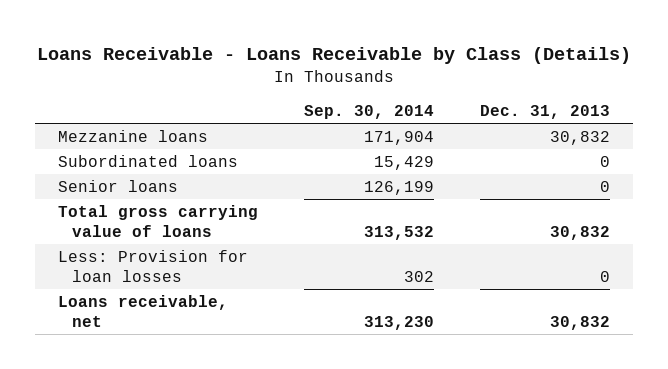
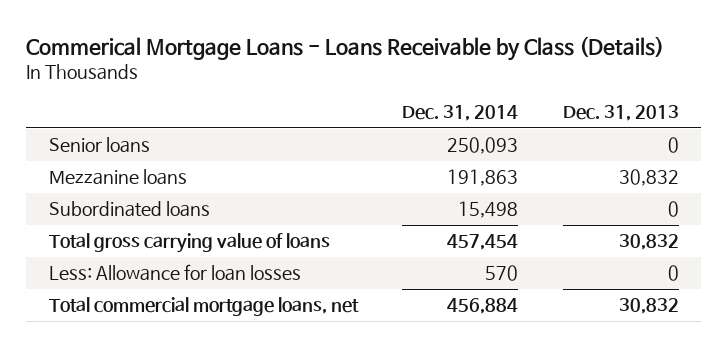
[36,46,631,64] Loans Receivable - Loans Receivable by Class (Details) -> [26,36,665,62] Commerical Mortgage Loans - Loans Receivable by Class (Details)
[303,104,434,119] Sep. 30, 2014 -> none
none -> [402,105,519,122] Dec. 31, 2014
[57,179,178,192] Senior loans -> [48,137,150,154] Senior loans
[57,249,248,282] Less: Provision for loan losses -> [48,264,301,282] Less: Allowance for loan losses
[57,294,228,327] Loans receivable, net -> [48,297,359,317] Total commercial mortgage loans, net

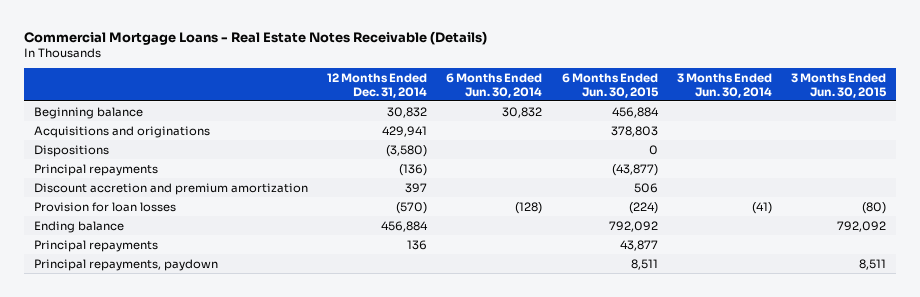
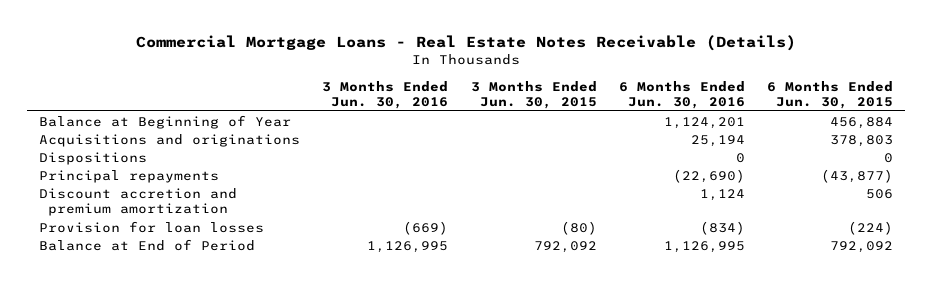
[327,72,428,98] 12 Months Ended Dec. 31, 2014 -> none
[446,72,543,98] 6 Months Ended Jun. 30, 2014 -> none
[676,72,772,98] 3 Months Ended Jun. 30, 2014 -> none
none -> [322,80,449,109] 3 Months Ended Jun. 30, 2016
none -> [618,80,745,109] 6 Months Ended Jun. 30, 2016
[33,106,143,119] Beginning balance -> [38,114,291,129] Balance at Beginning of Year
[33,239,158,252] Principal repayments -> none
[33,258,218,271] Principal repayments, paydown -> none
[33,220,124,233] Ending balance -> [38,238,255,251] Balance at End of Period

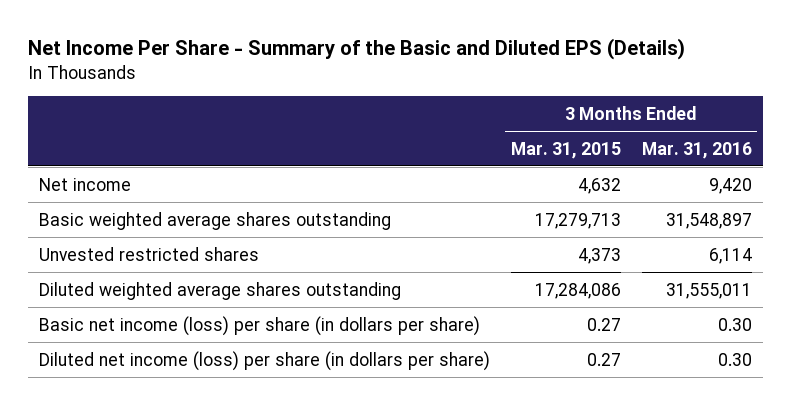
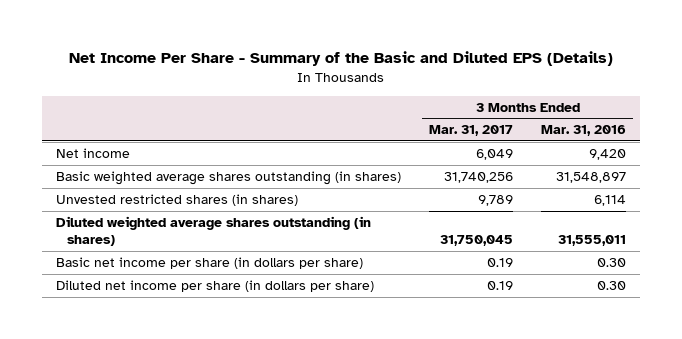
[510,141,621,159] Mar. 31, 2015 -> none
none -> [429,125,514,137] Mar. 31, 2017
[38,211,391,230] Basic weighted average shares outstanding -> [56,170,402,185] Basic weighted average shares outstanding (in shares)
[38,246,259,261] Unvested restricted shares -> [56,193,299,206] Unvested restricted shares (in shares)
[38,281,401,300] Diluted weighted average shares outstanding -> [56,215,372,246] Diluted weighted average shares outstanding (in shares)
[38,315,480,336] Basic net income (loss) per share (in dollars per share) -> [56,256,364,269] Basic net income per share (in dollars per share)
[38,350,490,371] Diluted net income (loss) per share (in dollars per share) -> [56,279,375,292] Diluted net income per share (in dollars per share)

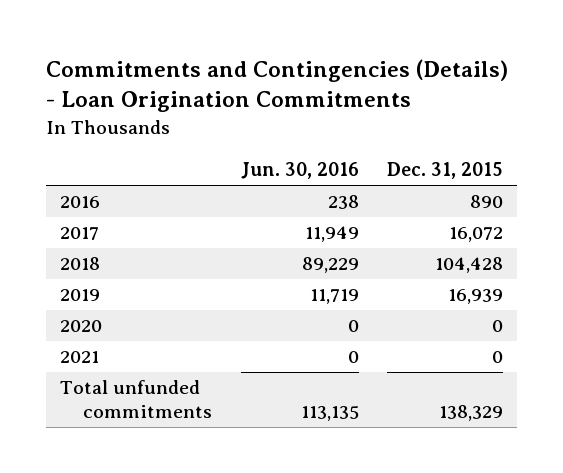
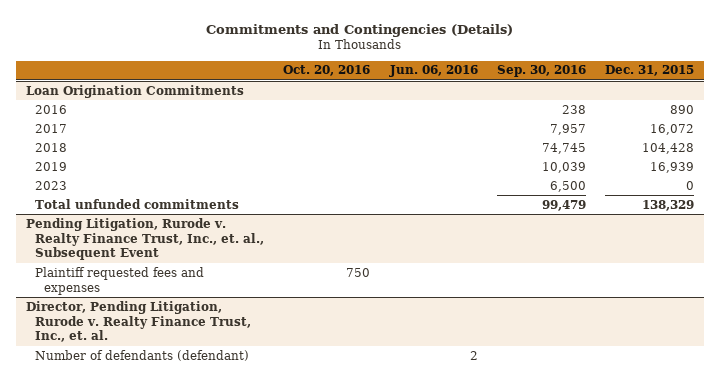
[46,58,509,113] Commitments and Contingencies (Details) - Loan Origination Commitments -> [205,23,513,37] Commitments and Contingencies (Details)
[240,162,359,180] Jun. 30, 2016 -> none
none -> [283,65,371,77] Oct. 20, 2016
none -> [388,65,478,78] Jun. 06, 2016
none -> [497,65,587,78] Sep. 30, 2016
none -> [25,84,244,98] Loan Origination Commitments
[60,320,103,333] 2020 -> none
[60,351,100,364] 2021 -> [34,180,67,190] 2023
none -> [25,217,264,261] Pending Litigation, Rurode v. Realty Finance Trust, Inc., et. al., Subsequent Event
none -> [34,266,204,295] Plaintiff requested fees and expenses
none -> [25,300,251,343] Director, Pending Litigation, Rurode v. Realty Finance Trust, Inc., et. al.
none -> [34,349,249,361] Number of defendants (defendant)

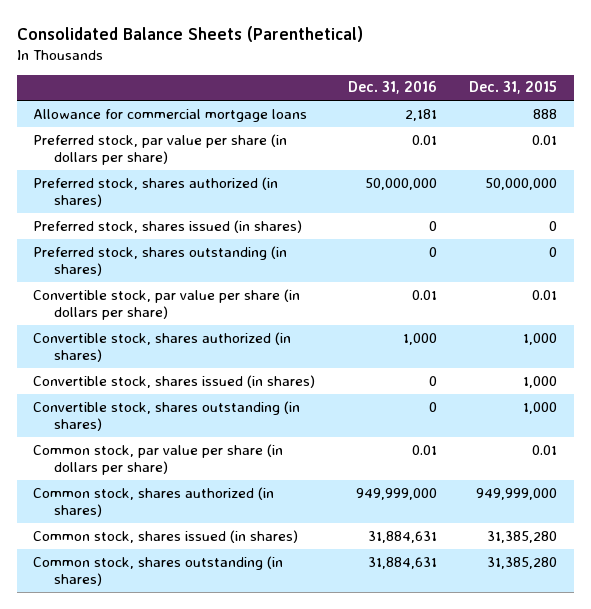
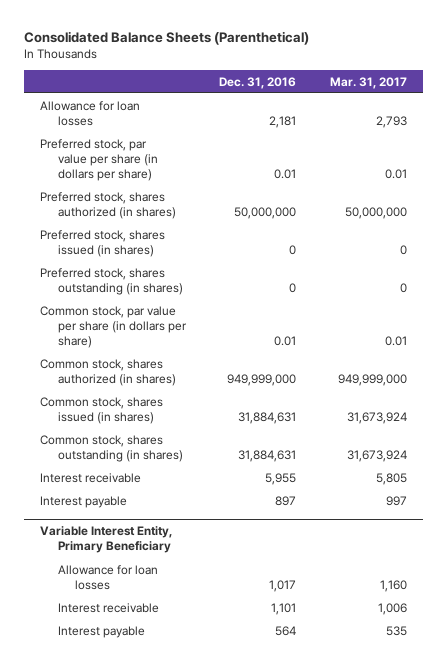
[469,81,558,95] Dec. 31, 2015 -> none
none -> [329,76,407,89] Mar. 31, 2017
[33,108,308,122] Allowance for commercial mortgage loans -> [40,100,141,126] Allowance for loan losses
[33,288,301,321] Convertible stock, par value per share (in dollars per share) -> none
[33,331,292,363] Convertible stock, shares authorized (in shares) -> none
[33,374,316,388] Convertible stock, shares issued (in shares) -> none
[33,400,301,432] Convertible stock, shares outstanding (in shares) -> none
none -> [40,472,142,483] Interest receivable
none -> [40,495,128,508] Interest payable
none -> [40,526,173,554] Variable Interest Entity, Primary Beneficiary
none -> [57,564,158,590] Allowance for loan losses
none -> [57,602,159,613] Interest receivable
none -> [57,625,145,638] Interest payable

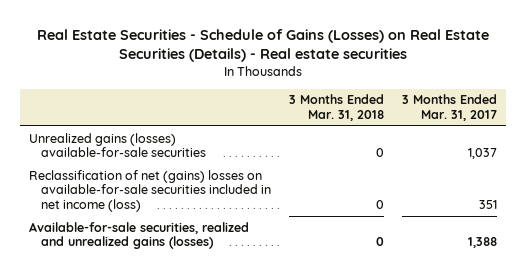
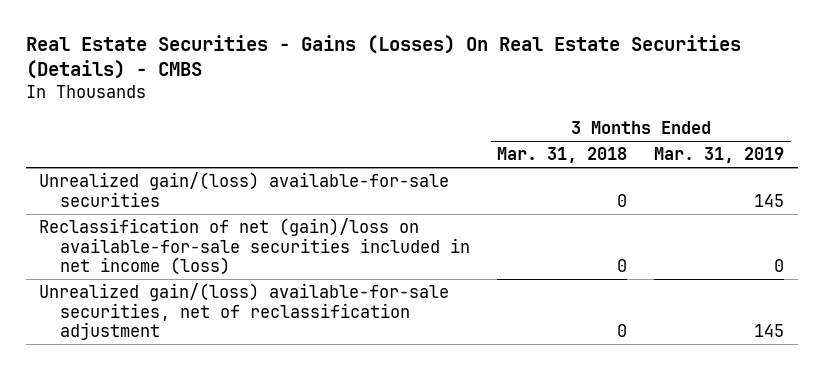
[37,28,490,63] Real Estate Securities - Schedule of Gains (Losses) on Real Estate Securities (Details) - Real estate securities -> [25,35,741,80] Real Estate Securities - Gains (Losses) On Real Estate Securities (Details) - CMBS
[402,94,498,122] 3 Months Ended Mar. 31, 2017 -> none
none -> [654,147,785,164] Mar. 31, 2019
[29,132,207,158] Unrealized gains (losses) available-for-sale securities -> [39,172,450,207] Unrealized gain/(loss) available-for-sale securities
[29,169,272,213] Reclassification of net (gains) losses on available-for-sale securities included in net income (loss) -> [39,218,471,276] Reclassification of net (gain)/loss on available-for-sale securities included in net income (loss)
[29,221,250,250] Available-for-sale securities, realized and unrealized gains (losses) -> [39,283,450,341] Unrealized gain/(loss) available-for-sale securities, net of reclassification adjustment

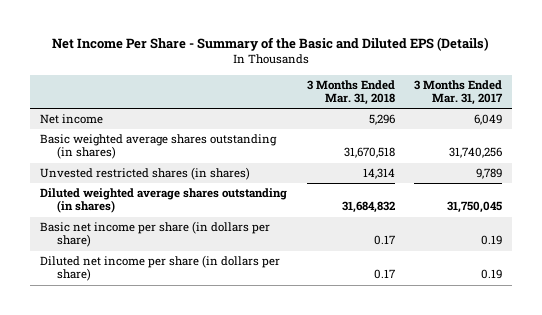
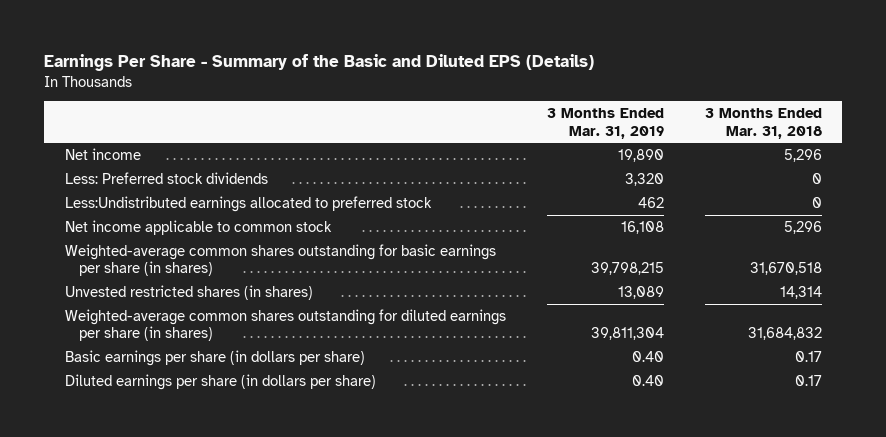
[52,37,490,52] Net Income Per Share - Summary of the Basic and Diluted EPS (Details) -> [44,53,595,71] Earnings Per Share - Summary of the Basic and Diluted EPS (Details)
[413,79,503,106] 3 Months Ended Mar. 31, 2017 -> none
none -> [546,108,664,139] 3 Months Ended Mar. 31, 2019
none -> [64,171,268,184] Less: Preferred stock dividends
none -> [64,195,432,212] Less:Undistributed earnings allocated to preferred stock
none -> [64,219,332,235] Net income applicable to common stock
[40,134,278,160] Basic weighted average shares outstanding (in shares) -> [64,243,496,277] Weighted-average common shares outstanding for basic earnings per share (in shares)
[40,188,288,214] Diluted weighted average shares outstanding (in shares) -> [64,308,506,342] Weighted-average common shares outstanding for diluted earnings per share (in shares)
[40,221,271,248] Basic net income per share (in dollars per share) -> [64,349,365,366] Basic earnings per share (in dollars per share)
[40,255,281,282] Diluted net income per share (in dollars per share) -> [64,373,376,390] Diluted earnings per share (in dollars per share)

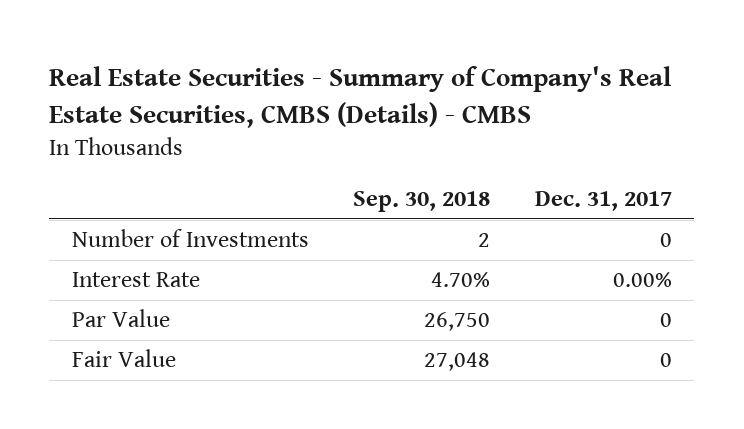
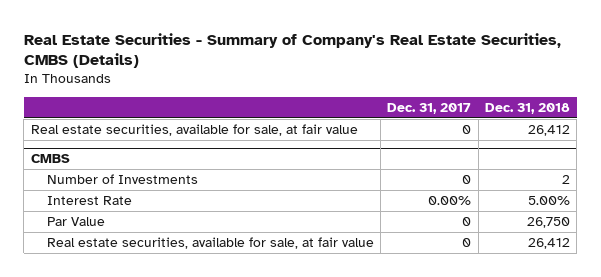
[49,66,672,129] Real Estate Securities - Summary of Company's Real Estate Securities, CMBS (Details) - CMBS -> [23,32,561,69] Real Estate Securities - Summary of Company's Real Estate Securities, CMBS (Details)
[353,190,491,212] Sep. 30, 2018 -> none
none -> [485,102,571,114] Dec. 31, 2018
none -> [30,123,358,136] Real estate securities, available for sale, at fair value
none -> [30,153,70,163] CMBS
[71,349,176,368] Fair Value -> [46,236,374,249] Real estate securities, available for sale, at fair value

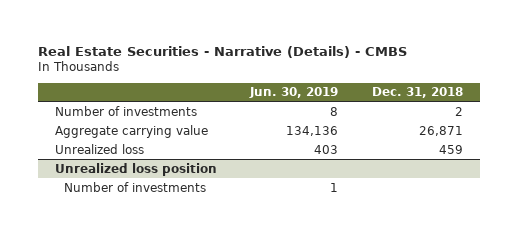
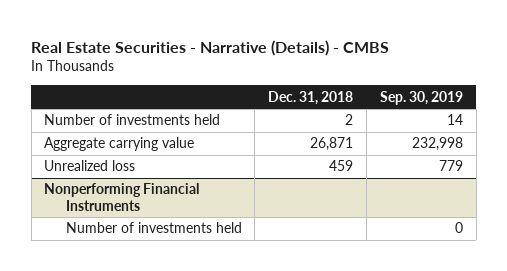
[249,87,339,99] Jun. 30, 2019 -> none
none -> [379,90,463,105] Sep. 30, 2019
[54,105,197,116] Number of investments -> [44,114,221,126] Number of investments held
[54,162,217,176] Unrealized loss position -> none
none -> [44,183,200,211] Nonperforming Financial Instruments
[63,181,206,192] Number of investments -> [65,222,242,234] Number of investments held

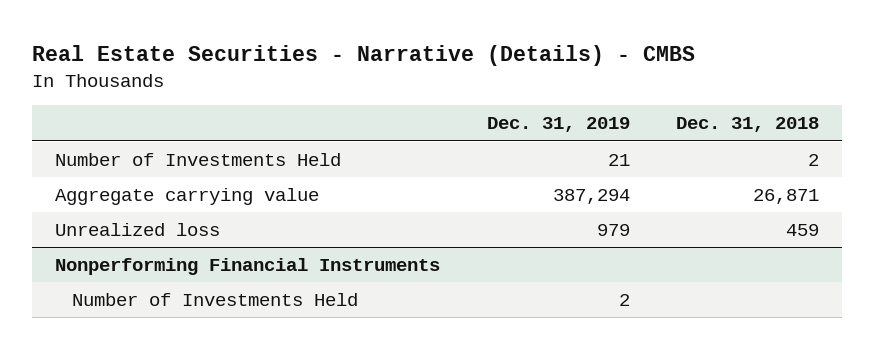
[379,90,463,105] Sep. 30, 2019 -> none
none -> [486,117,630,133] Dec. 31, 2019
[44,114,221,126] Number of investments held -> [54,152,341,166] Number of Investments Held
[65,222,242,234] Number of investments held -> [72,292,359,306] Number of Investments Held

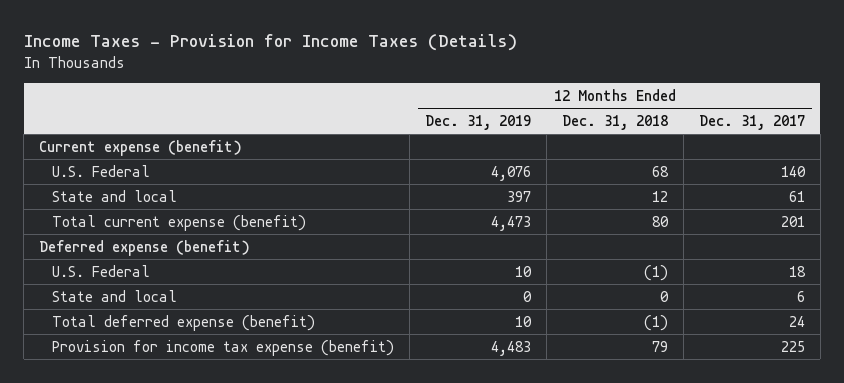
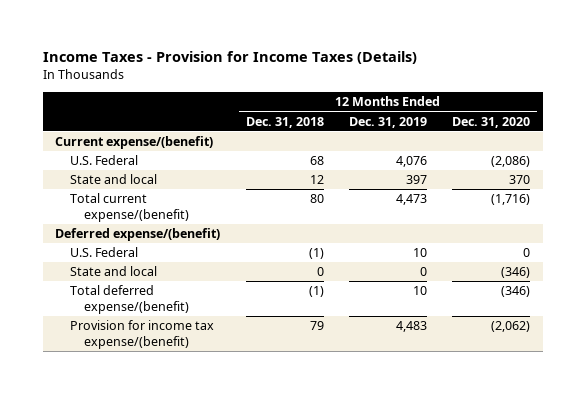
[698,114,805,130] Dec. 31, 2017 -> none
none -> [452,116,531,128] Dec. 31, 2020
[39,139,243,156] Current expense (benefit) -> [55,136,214,150] Current expense/(benefit)
[52,214,307,231] Total current expense (benefit) -> [69,193,190,223] Total current expense/(benefit)
[39,239,251,256] Deferred expense (benefit) -> [55,228,221,242] Deferred expense/(benefit)
[52,314,316,331] Total deferred expense (benefit) -> [69,285,190,315] Total deferred expense/(benefit)
[52,339,395,356] Provision for income tax expense (benefit) -> [69,320,214,350] Provision for income tax expense/(benefit)

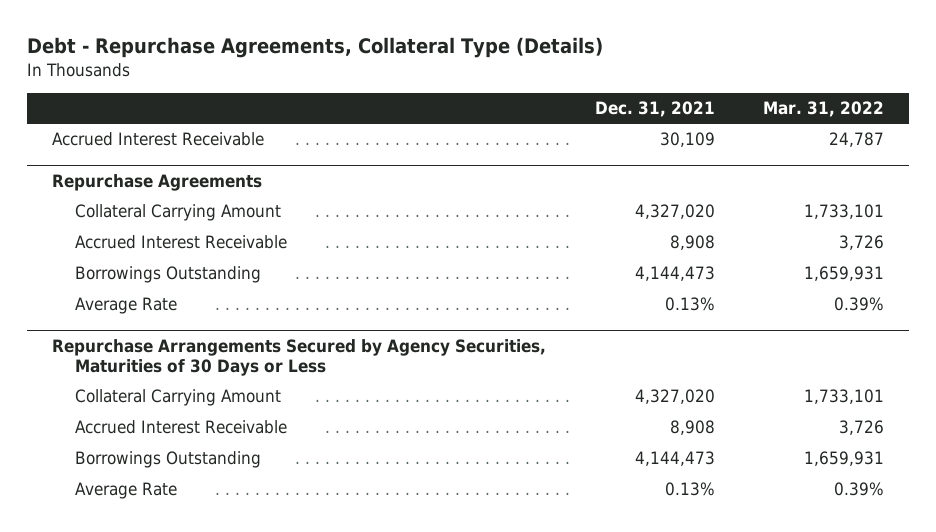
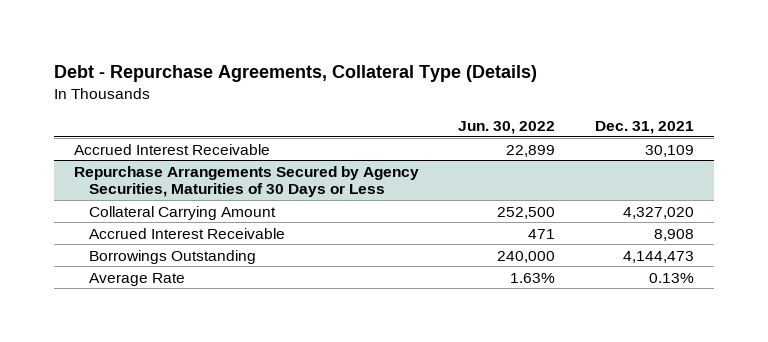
[763,101,885,118] Mar. 31, 2022 -> none
none -> [458,120,556,134] Jun. 30, 2022
[51,173,262,191] Repurchase Agreements -> none
[75,204,282,222] Collateral Carrying Amount -> none
[75,235,288,250] Accrued Interest Receivable -> none
[75,266,262,284] Borrowings Outstanding -> none
[75,297,178,315] Average Rate -> none

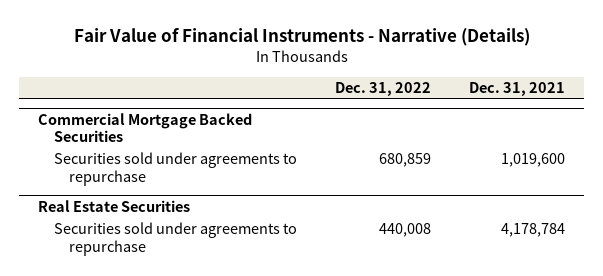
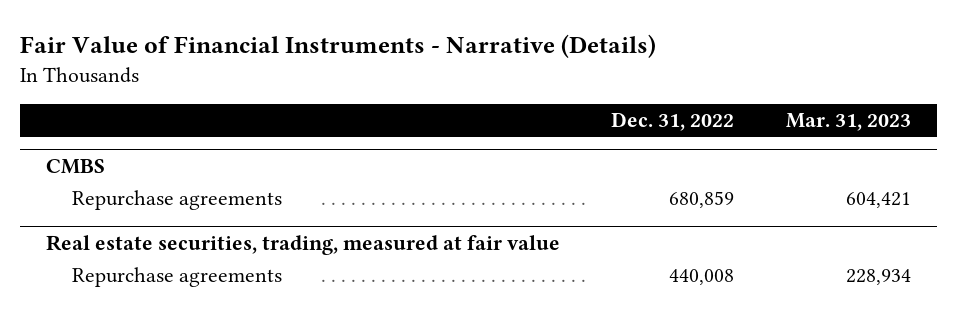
[469,82,566,97] Dec. 31, 2021 -> none
none -> [786,113,912,132] Mar. 31, 2023
[38,112,253,143] Commercial Mortgage Backed Securities -> [45,158,105,174] CMBS
[53,152,297,186] Securities sold under agreements to repurchase -> [72,190,283,211] Repurchase agreements
[38,199,191,212] Real Estate Securities -> [45,234,560,255] Real estate securities, trading, measured at fair value
[53,222,297,256] Securities sold under agreements to repurchase -> [72,267,283,288] Repurchase agreements

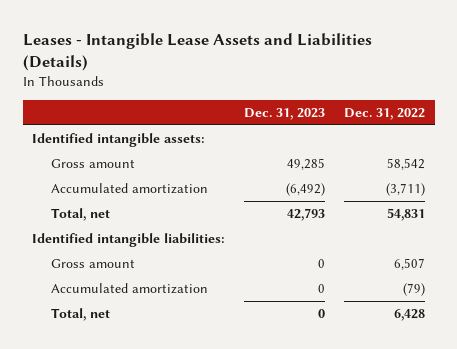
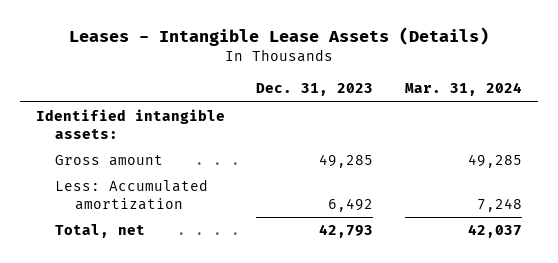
[22,32,372,71] Leases - Intangible Lease Assets and Liabilities (Details) -> [68,26,489,46] Leases - Intangible Lease Assets (Details)
[344,107,426,120] Dec. 31, 2022 -> none
none -> [405,82,523,97] Mar. 31, 2024
[50,183,208,195] Accumulated amortization -> [55,179,209,210] Less: Accumulated amortization
[286,183,326,197] (6,492) -> [328,197,374,212] 6,492
[32,233,226,248] Identified intangible liabilities: -> none
[50,259,135,269] Gross amount -> none
[50,283,208,295] Accumulated amortization -> none
[50,308,110,322] Total, net -> none

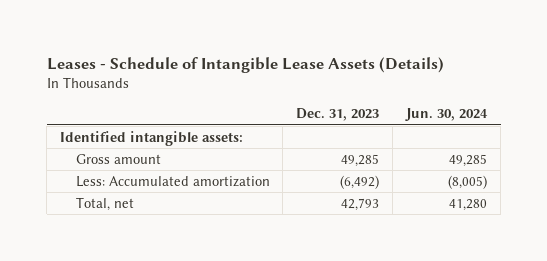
[68,26,489,46] Leases - Intangible Lease Assets (Details) -> [46,56,444,73] Leases - Schedule of Intangible Lease Assets (Details)
[405,82,523,97] Mar. 31, 2024 -> none
none -> [405,108,489,122] Jun. 30, 2024
[328,197,374,212] 6,492 -> [340,174,380,189] (6,492)

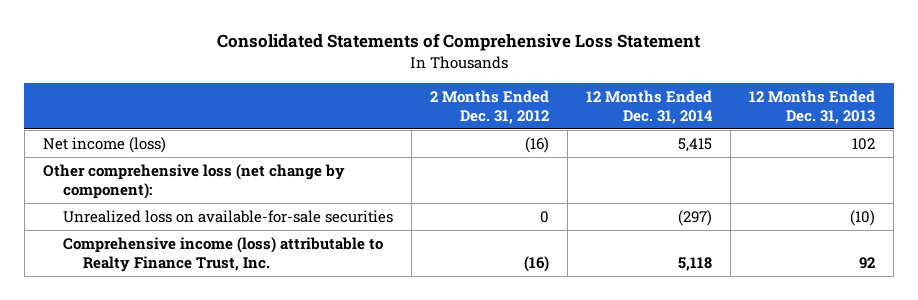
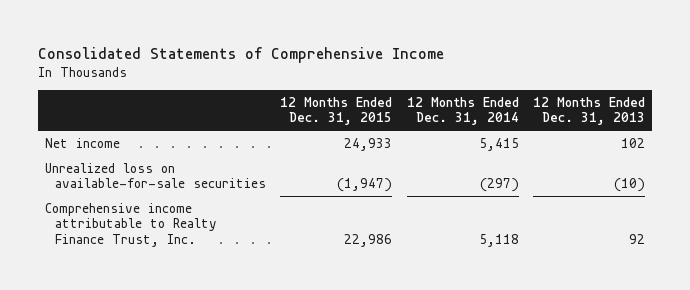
[216,33,700,52] Consolidated Statements of Comprehensive Loss Statement -> [38,46,445,63] Consolidated Statements of Comprehensive Income
[429,89,549,124] 2 Months Ended Dec. 31, 2012 -> none
none -> [280,96,393,126] 12 Months Ended Dec. 31, 2015
[42,164,345,200] Other comprehensive loss (net change by component): -> none
[42,137,166,154] Net income (loss) -> [45,137,121,148] Net income
[62,237,383,273] Comprehensive income (loss) attributable to Realty Finance Trust, Inc. -> [45,202,217,247] Comprehensive income attributable to Realty Finance Trust, Inc.

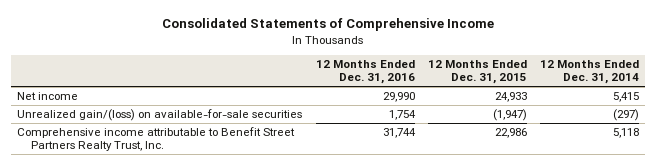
[533,96,646,126] 12 Months Ended Dec. 31, 2013 -> none
none -> [315,59,415,85] 12 Months Ended Dec. 31, 2016
[45,162,266,189] Unrealized loss on available-for-sale securities -> [17,108,303,121] Unrealized gain/(loss) on available-for-sale securities
[45,202,217,247] Comprehensive income attributable to Realty Finance Trust, Inc. -> [17,126,296,152] Comprehensive income attributable to Benefit Street Partners Realty Trust, Inc.

